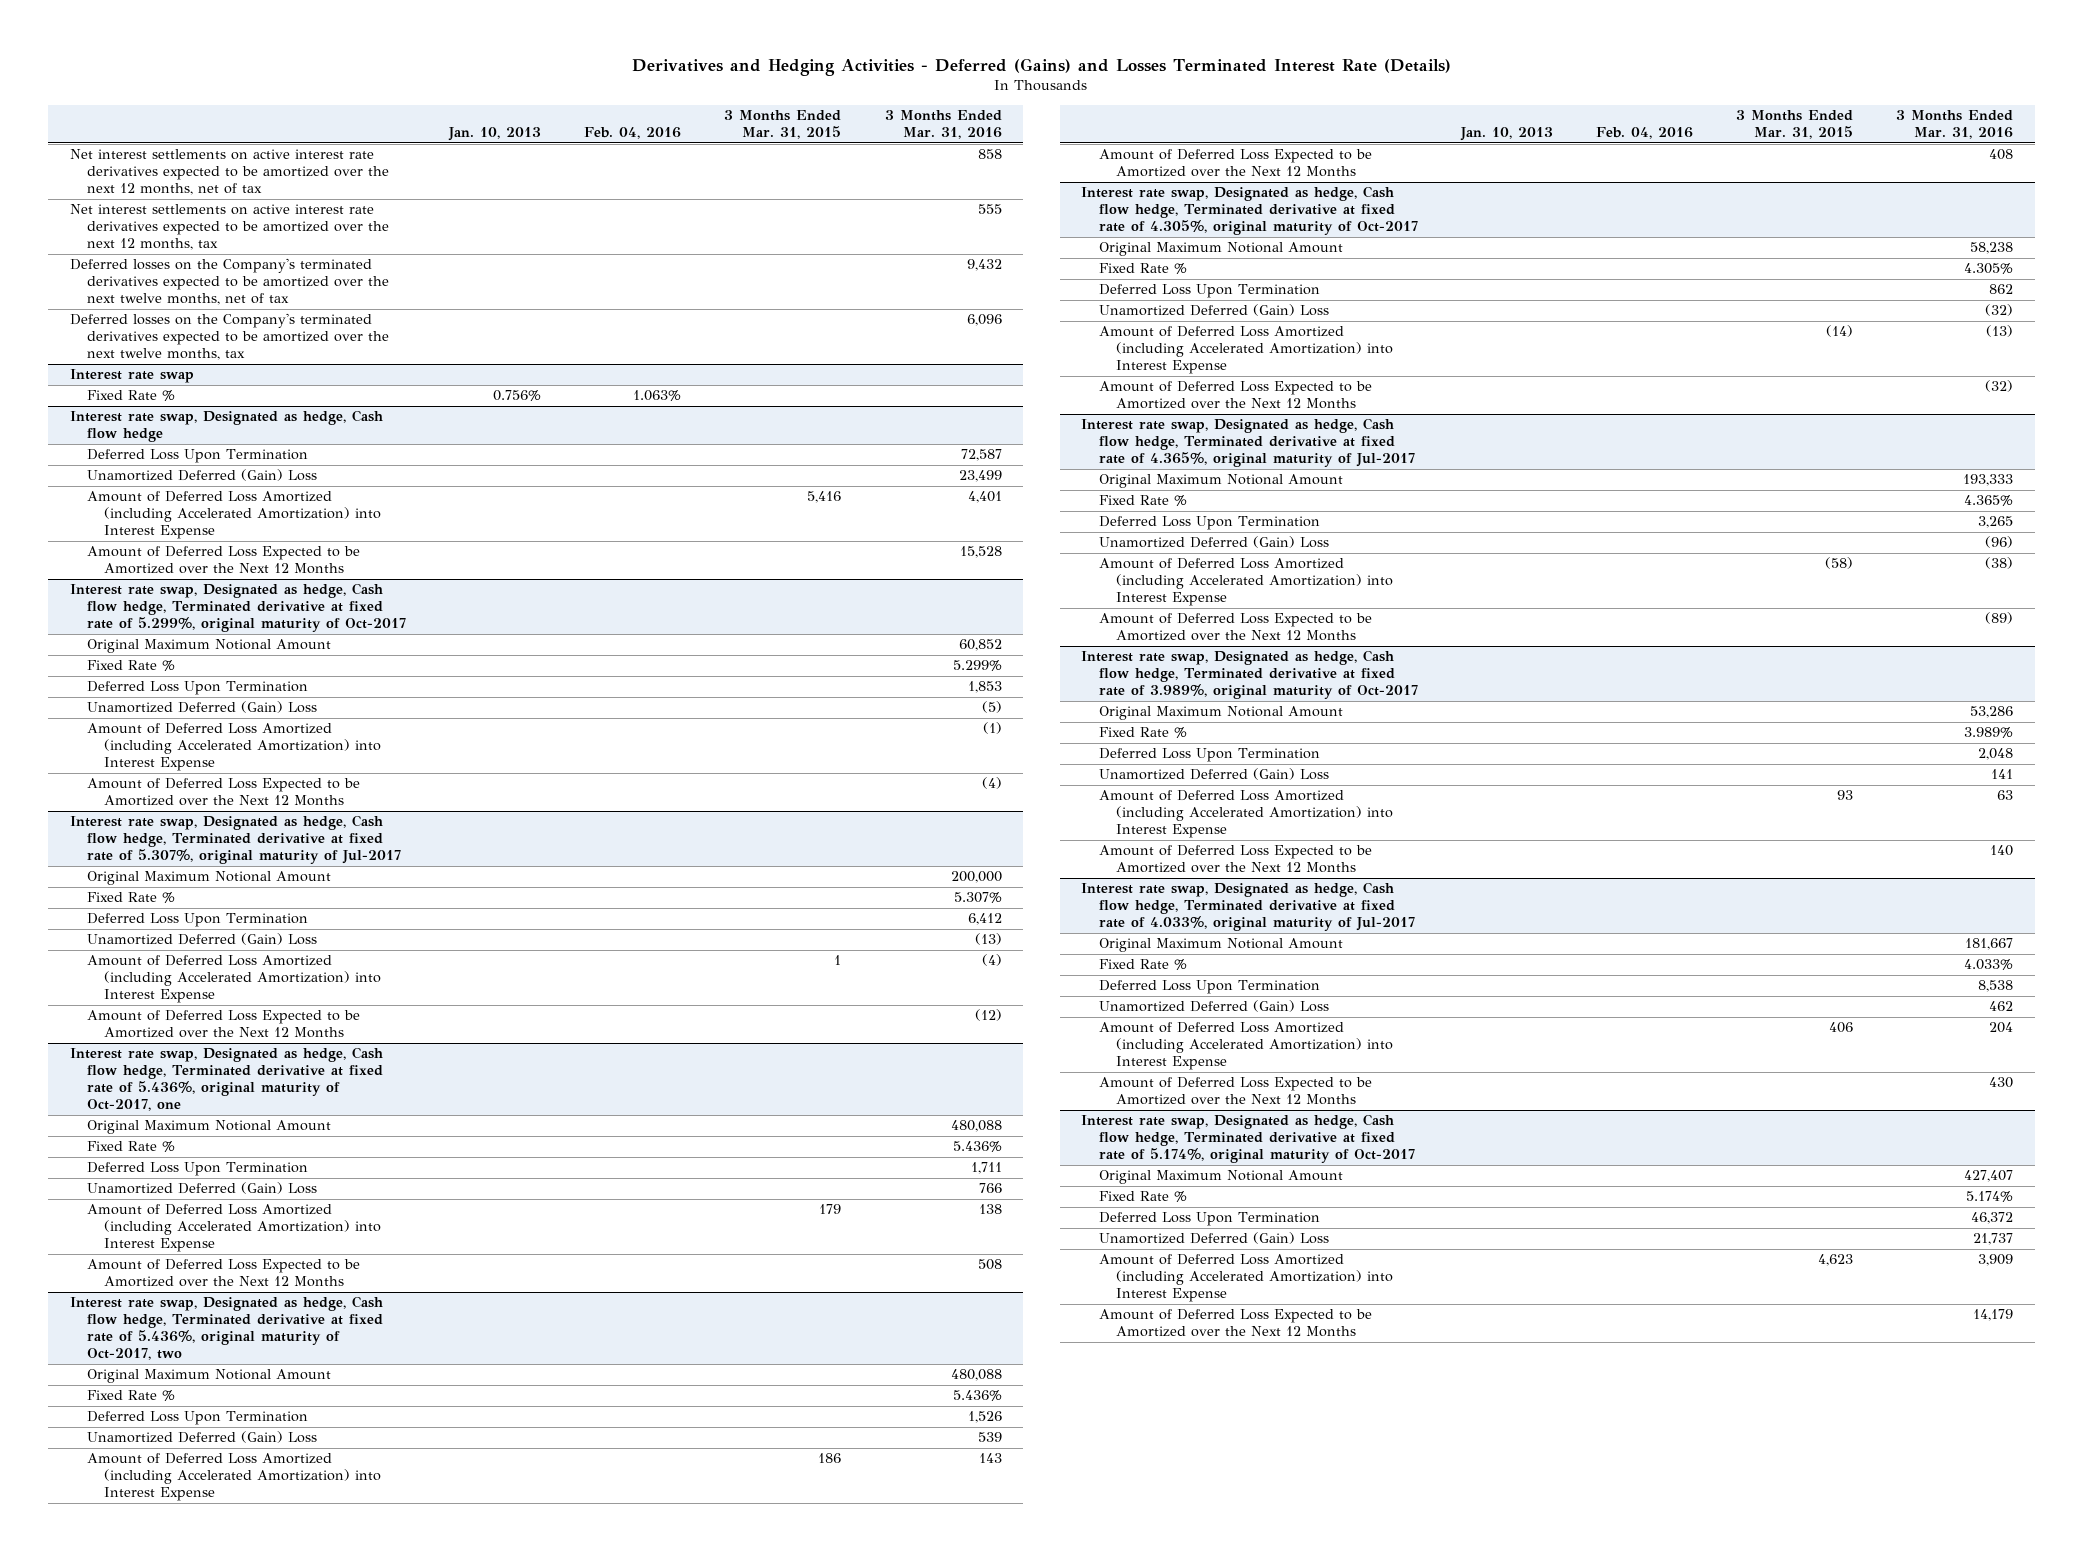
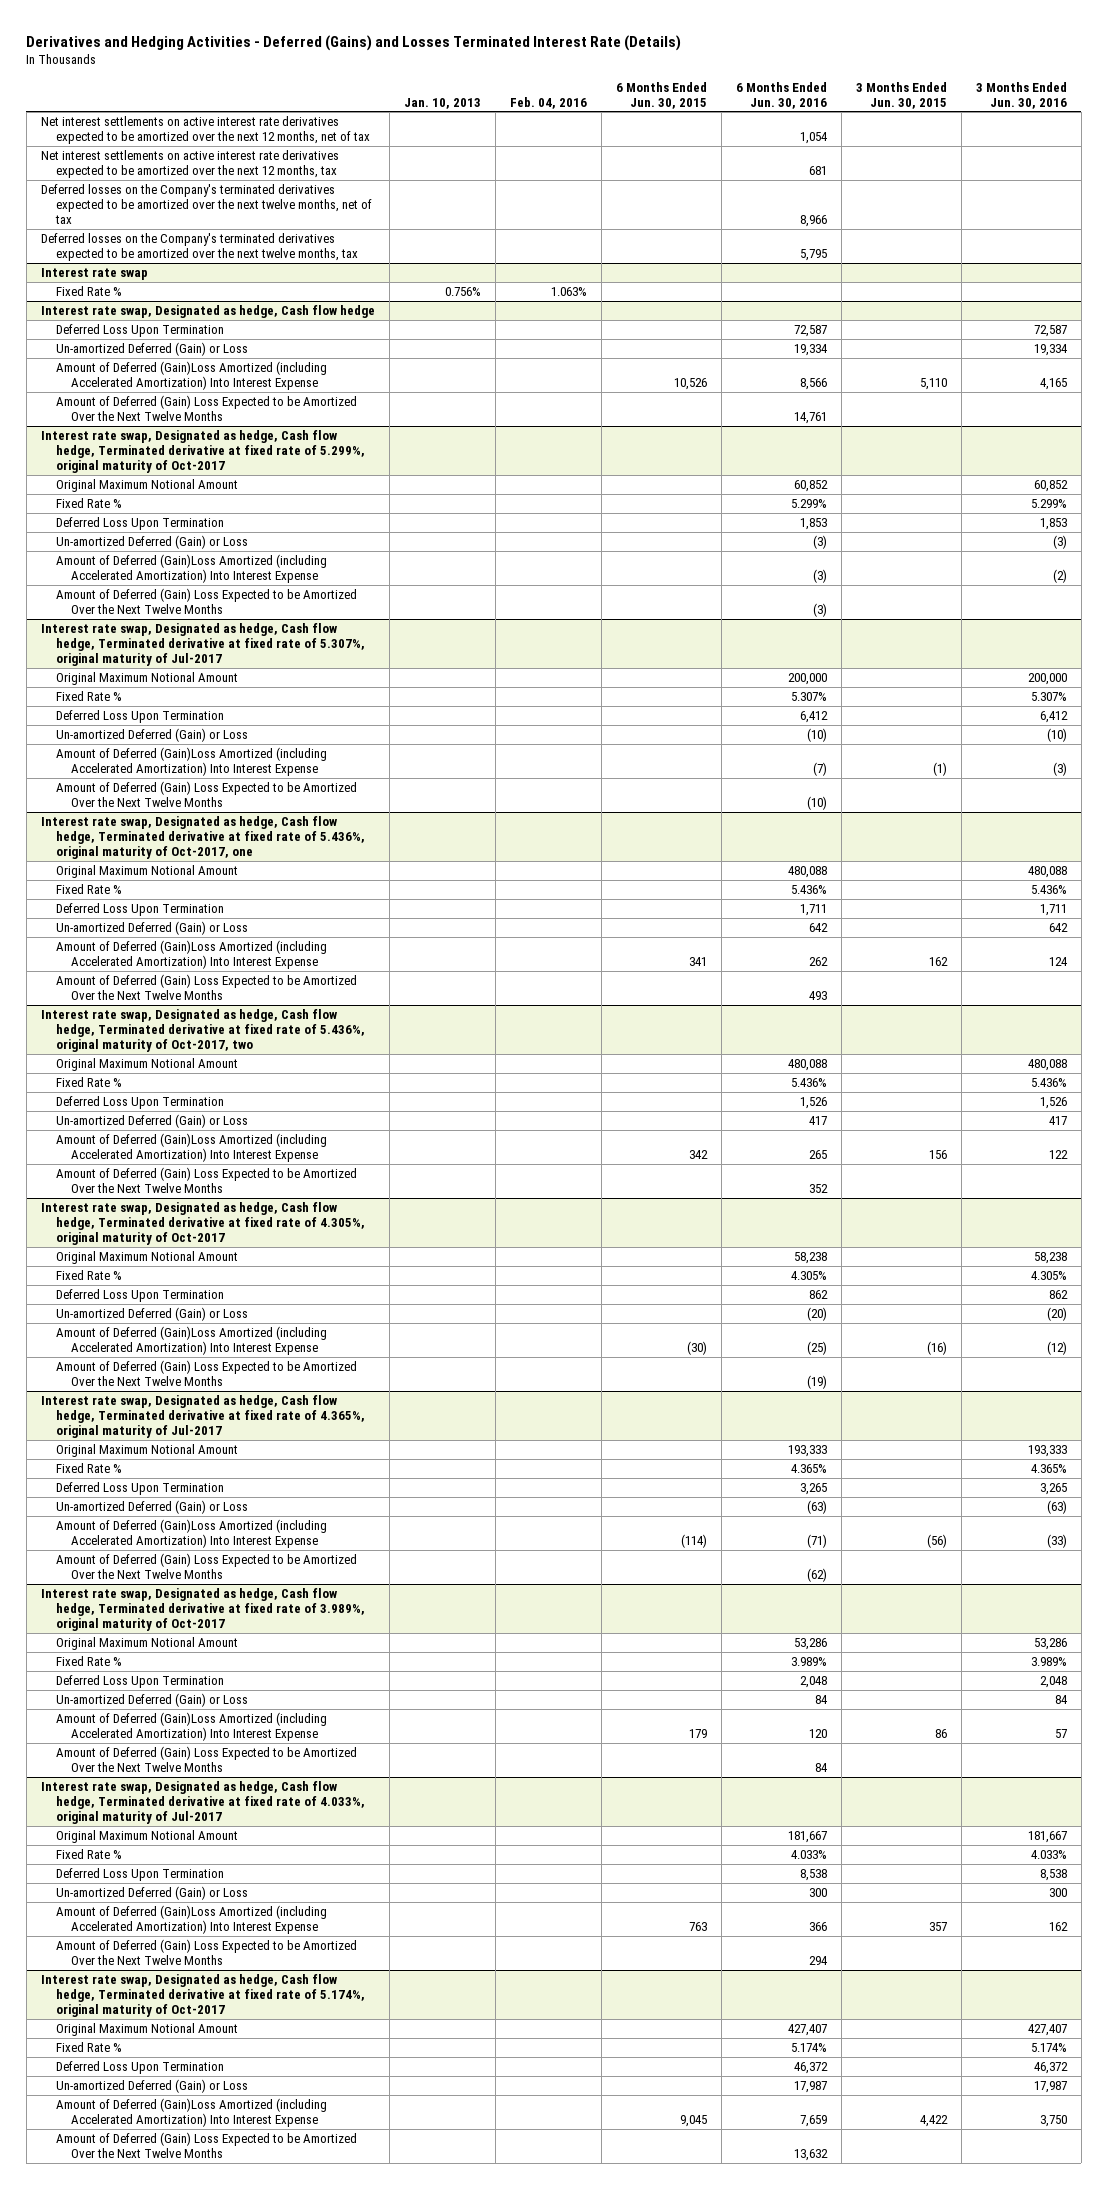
[724,110,842,140] 3 Months Ended Mar. 31, 2015 -> none
[884,110,1002,140] 3 Months Ended Mar. 31, 2016 -> none
none -> [615,81,707,109] 6 Months Ended Jun. 30, 2015
none -> [735,81,827,109] 6 Months Ended Jun. 30, 2016
none -> [855,81,947,109] 3 Months Ended Jun. 30, 2015
none -> [975,81,1067,109] 3 Months Ended Jun. 30, 2016
[86,469,317,482] Unamortized Deferred (Gain) Loss -> none
none -> [55,342,248,357] Un-amortized Deferred (Gain) or Loss
[86,491,382,540] Amount of Deferred Loss Amortized (including Accelerated Amortization) into Interest Expense -> [55,361,327,391] Amount of Deferred (Gain)Loss Amortized (including Accelerated Amortization) Into Interest Expense
[86,546,360,575] Amount of Deferred Loss Expected to be Amortized over the Next 12 Months -> [55,395,357,422] Amount of Deferred (Gain) Loss Expected to be Amortized Over the Next Twelve Months
[86,701,317,714] Unamortized Deferred (Gain) Loss -> none
none -> [55,535,248,550] Un-amortized Deferred (Gain) or Loss
[86,723,382,772] Amount of Deferred Loss Amortized (including Accelerated Amortization) into Interest Expense -> [55,554,327,584] Amount of Deferred (Gain)Loss Amortized (including Accelerated Amortization) Into Interest Expense
[86,778,360,807] Amount of Deferred Loss Expected to be Amortized over the Next 12 Months -> [55,588,357,615] Amount of Deferred (Gain) Loss Expected to be Amortized Over the Next Twelve Months
[86,933,317,946] Unamortized Deferred (Gain) Loss -> none
none -> [55,728,248,743] Un-amortized Deferred (Gain) or Loss
[86,955,382,1004] Amount of Deferred Loss Amortized (including Accelerated Amortization) into Interest Expense -> [55,747,327,777] Amount of Deferred (Gain)Loss Amortized (including Accelerated Amortization) Into Interest Expense
[86,1010,360,1039] Amount of Deferred Loss Expected to be Amortized over the Next 12 Months -> [55,781,357,808] Amount of Deferred (Gain) Loss Expected to be Amortized Over the Next Twelve Months
[86,1182,317,1195] Unamortized Deferred (Gain) Loss -> none
none -> [55,921,248,936] Un-amortized Deferred (Gain) or Loss
[86,1204,382,1253] Amount of Deferred Loss Amortized (including Accelerated Amortization) into Interest Expense -> [55,940,327,970] Amount of Deferred (Gain)Loss Amortized (including Accelerated Amortization) Into Interest Expense
[86,1259,360,1288] Amount of Deferred Loss Expected to be Amortized over the Next 12 Months -> [55,974,357,1001] Amount of Deferred (Gain) Loss Expected to be Amortized Over the Next Twelve Months
[86,1431,317,1444] Unamortized Deferred (Gain) Loss -> none
none -> [55,1114,248,1129] Un-amortized Deferred (Gain) or Loss
[86,1453,382,1502] Amount of Deferred Loss Amortized (including Accelerated Amortization) into Interest Expense -> [55,1133,327,1163] Amount of Deferred (Gain)Loss Amortized (including Accelerated Amortization) Into Interest Expense
[1098,149,1372,178] Amount of Deferred Loss Expected to be Amortized over the Next 12 Months -> [55,1167,357,1194] Amount of Deferred (Gain) Loss Expected to be Amortized Over the Next Twelve Months
[1098,304,1329,317] Unamortized Deferred (Gain) Loss -> none
none -> [55,1307,248,1322] Un-amortized Deferred (Gain) or Loss
[1098,326,1393,375] Amount of Deferred Loss Amortized (including Accelerated Amortization) into Interest Expense -> [55,1326,327,1356] Amount of Deferred (Gain)Loss Amortized (including Accelerated Amortization) Into Interest Expense
[1098,381,1372,410] Amount of Deferred Loss Expected to be Amortized over the Next 12 Months -> [55,1360,357,1387] Amount of Deferred (Gain) Loss Expected to be Amortized Over the Next Twelve Months
[1098,536,1329,549] Unamortized Deferred (Gain) Loss -> none
none -> [55,1500,248,1515] Un-amortized Deferred (Gain) or Loss
[1098,558,1393,607] Amount of Deferred Loss Amortized (including Accelerated Amortization) into Interest Expense -> [55,1519,327,1549] Amount of Deferred (Gain)Loss Amortized (including Accelerated Amortization) Into Interest Expense
[1098,613,1372,642] Amount of Deferred Loss Expected to be Amortized over the Next 12 Months -> [55,1553,357,1580] Amount of Deferred (Gain) Loss Expected to be Amortized Over the Next Twelve Months
[1098,768,1329,781] Unamortized Deferred (Gain) Loss -> none
none -> [55,1693,248,1708] Un-amortized Deferred (Gain) or Loss
[1098,790,1393,839] Amount of Deferred Loss Amortized (including Accelerated Amortization) into Interest Expense -> [55,1712,327,1742] Amount of Deferred (Gain)Loss Amortized (including Accelerated Amortization) Into Interest Expense
[1098,845,1372,874] Amount of Deferred Loss Expected to be Amortized over the Next 12 Months -> [55,1746,357,1773] Amount of Deferred (Gain) Loss Expected to be Amortized Over the Next Twelve Months
[1098,1000,1329,1013] Unamortized Deferred (Gain) Loss -> none
none -> [55,1886,248,1901] Un-amortized Deferred (Gain) or Loss
[1098,1022,1393,1071] Amount of Deferred Loss Amortized (including Accelerated Amortization) into Interest Expense -> [55,1905,327,1935] Amount of Deferred (Gain)Loss Amortized (including Accelerated Amortization) Into Interest Expense
[1098,1077,1372,1106] Amount of Deferred Loss Expected to be Amortized over the Next 12 Months -> [55,1939,357,1966] Amount of Deferred (Gain) Loss Expected to be Amortized Over the Next Twelve Months
[1098,1232,1329,1245] Unamortized Deferred (Gain) Loss -> none
none -> [55,2079,248,2094] Un-amortized Deferred (Gain) or Loss
[1098,1254,1393,1303] Amount of Deferred Loss Amortized (including Accelerated Amortization) into Interest Expense -> [55,2098,327,2128] Amount of Deferred (Gain)Loss Amortized (including Accelerated Amortization) Into Interest Expense
[1098,1309,1372,1338] Amount of Deferred Loss Expected to be Amortized over the Next 12 Months -> [55,2132,357,2159] Amount of Deferred (Gain) Loss Expected to be Amortized Over the Next Twelve Months

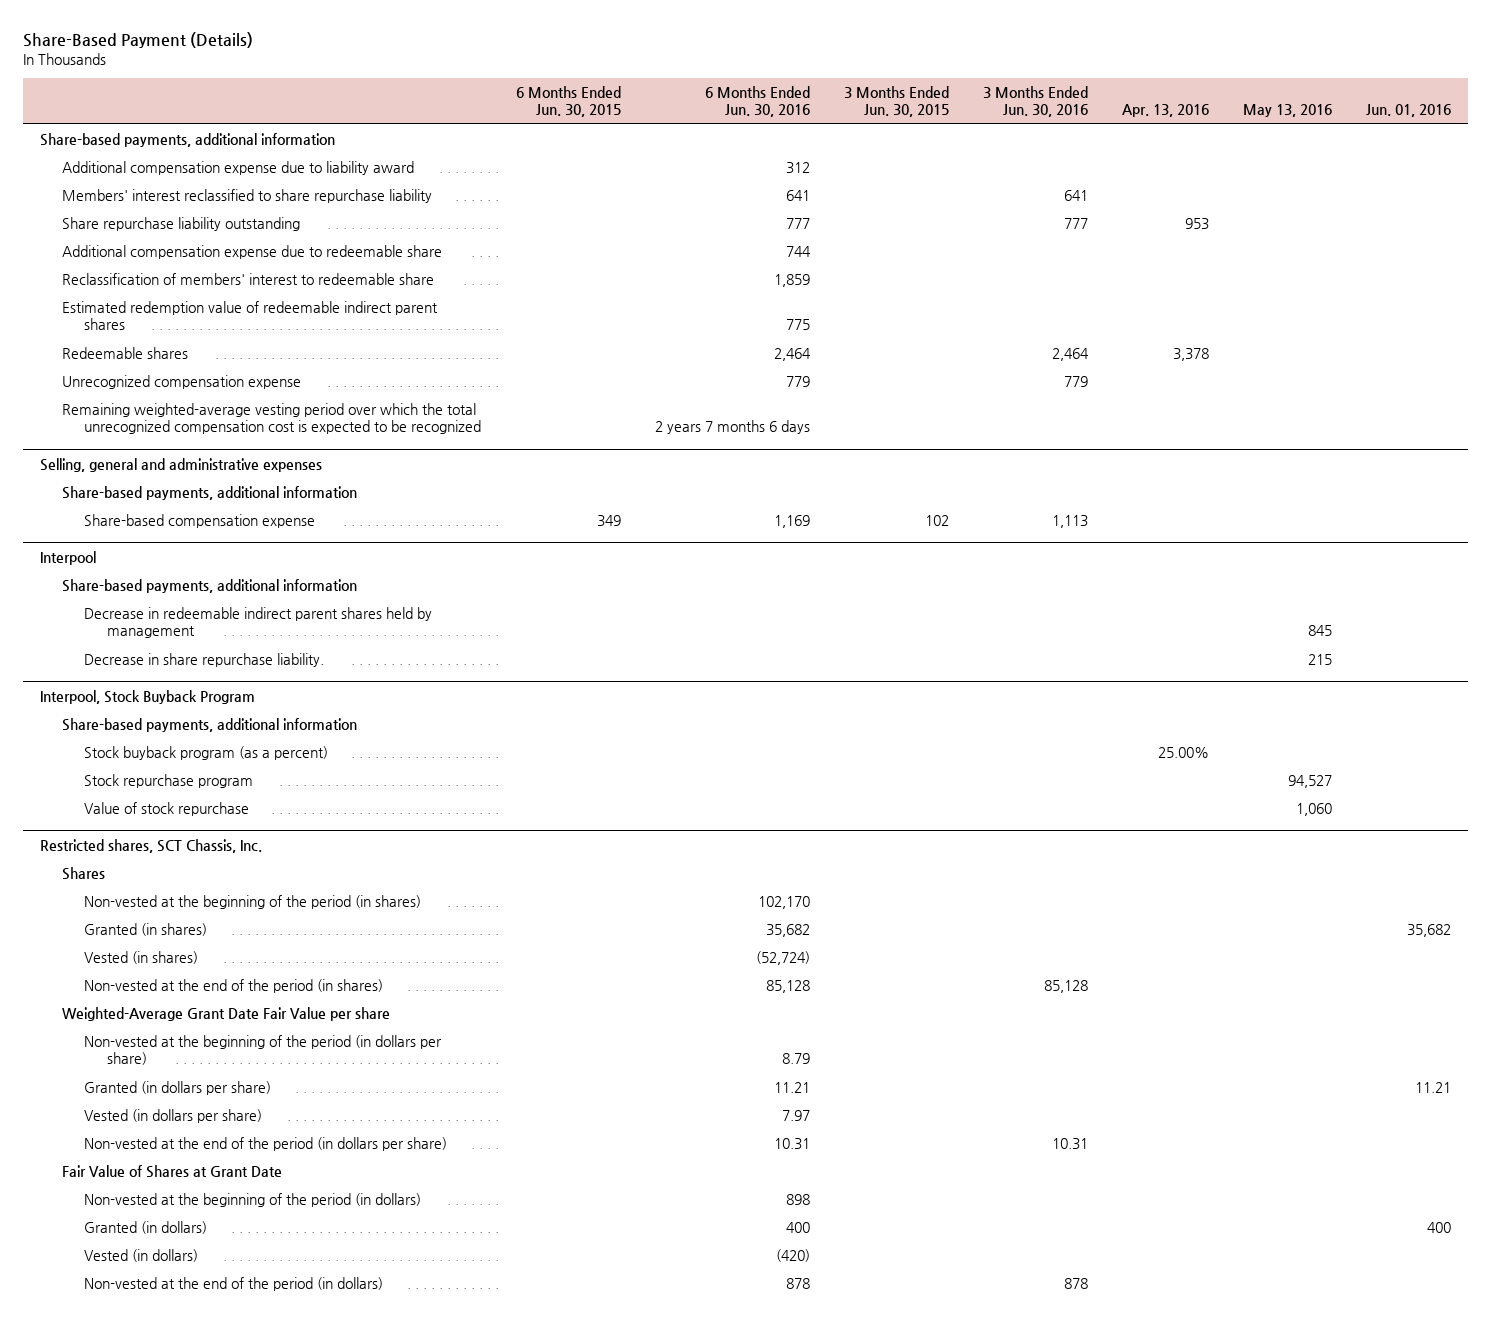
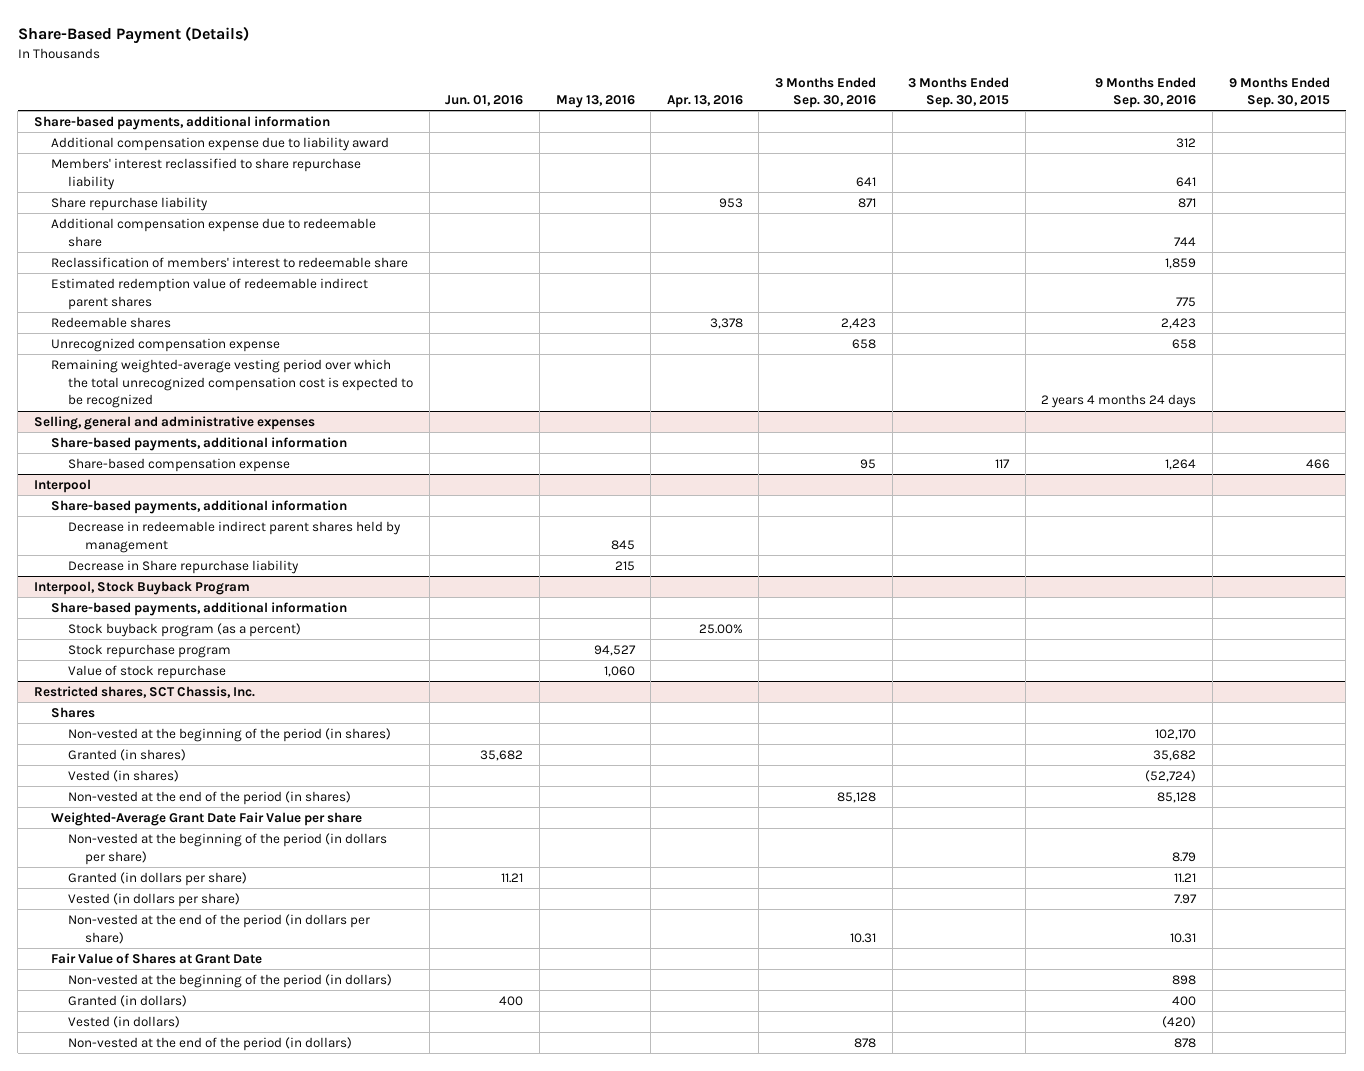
[515,85,621,118] 6 Months Ended Jun. 30, 2015 -> none
[704,85,810,118] 6 Months Ended Jun. 30, 2016 -> none
[843,85,949,118] 3 Months Ended Jun. 30, 2015 -> none
[982,85,1088,118] 3 Months Ended Jun. 30, 2016 -> none
none -> [774,76,876,109] 3 Months Ended Sep. 30, 2016
none -> [908,76,1010,109] 3 Months Ended Sep. 30, 2015
none -> [1095,76,1197,109] 9 Months Ended Sep. 30, 2016
none -> [1228,76,1330,109] 9 Months Ended Sep. 30, 2015
[62,217,301,232] Share repurchase liability outstanding -> [51,196,209,211] Share repurchase liability
[84,653,325,668] Decrease in share repurchase liability. -> [68,559,300,574] Decrease in Share repurchase liability

